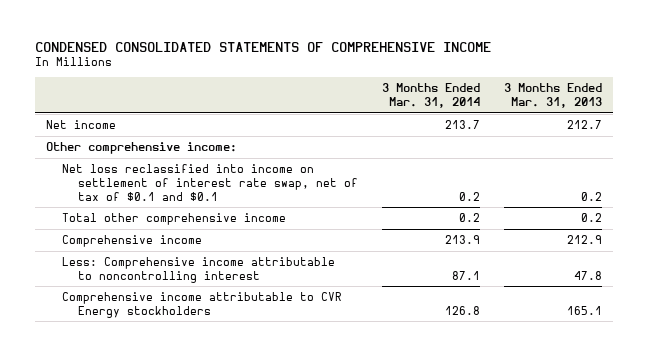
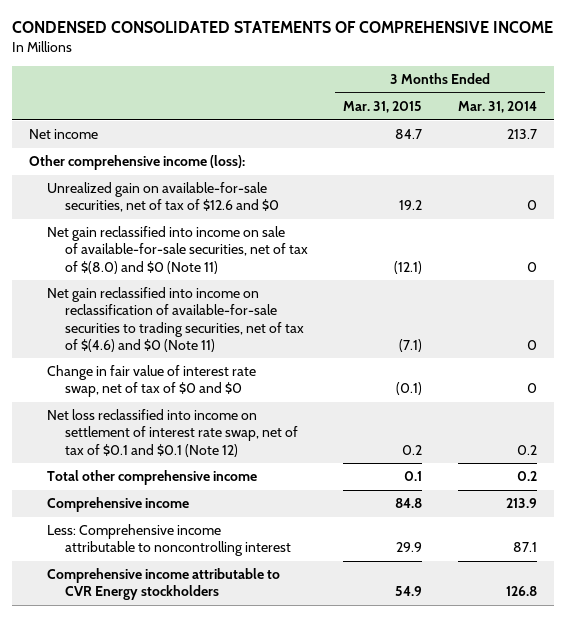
[503,83,602,108] 3 Months Ended Mar. 31, 2013 -> none
none -> [343,101,423,114] Mar. 31, 2015
[46,141,238,154] Other comprehensive income: -> [29,155,246,171] Other comprehensive income (loss):
none -> [47,182,280,213] Unrealized gain on available-for-sale securities, net of tax of $12.6 and $0
none -> [47,226,309,274] Net gain reclassified into income on sale of available-for-sale securities, net of tax of $(8.0) and $0 (Note 11)
none -> [47,287,305,352] Net gain reclassified into income on reclassification of available-for-sale securities to trading securities, net of tax of $(4.6) and $0 (Note 11)
none -> [47,365,257,398] Change in fair value of interest rate swap, net of tax of $0 and $0
[62,163,359,201] Net loss reclassified into income on settlement of interest rate swap, net of tax of $0.1 and $0.1 -> [47,409,299,457] Net loss reclassified into income on settlement of interest rate swap, net of tax of $0.1 and $0.1 (Note 12)

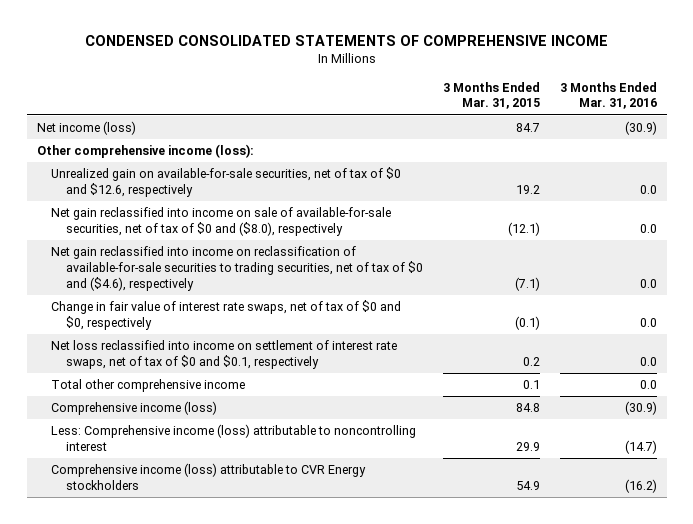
[457,101,537,114] Mar. 31, 2014 -> none
none -> [559,81,657,110] 3 Months Ended Mar. 31, 2016
[29,129,99,140] Net income -> [36,121,136,136] Net income (loss)
[47,182,280,213] Unrealized gain on available-for-sale securities, net of tax of $12.6 and $0 -> [51,167,402,197] Unrealized gain on available-for-sale securities, net of tax of $0 and $12.6, respectively
[47,226,309,274] Net gain reclassified into income on sale of available-for-sale securities, net of tax of $(8.0) and $0 (Note 11) -> [51,207,392,236] Net gain reclassified into income on sale of available-for-sale securities, net of tax of $0 and ($8.0), respectively
[47,287,305,352] Net gain reclassified into income on reclassification of available-for-sale securities to trading securities, net of tax of $(4.6) and $0 (Note 11) -> [51,246,424,291] Net gain reclassified into income on reclassification of available-for-sale securities to trading securities, net of tax of $0 and ($4.6), respectively
[47,365,257,398] Change in fair value of interest rate swap, net of tax of $0 and $0 -> [51,300,402,330] Change in fair value of interest rate swaps, net of tax of $0 and $0, respectively
[47,409,299,457] Net loss reclassified into income on settlement of interest rate swap, net of tax of $0.1 and $0.1 (Note 12) -> [51,340,398,369] Net loss reclassified into income on settlement of interest rate swaps, net of tax of $0 and $0.1, respectively
[47,497,190,513] Comprehensive income -> [51,401,218,416] Comprehensive income (loss)
[47,524,292,557] Less: Comprehensive income attributable to noncontrolling interest -> [51,424,417,451] Less: Comprehensive income (loss) attributable to noncontrolling interest
[47,568,281,601] Comprehensive income attributable to CVR Energy stockholders -> [51,463,367,490] Comprehensive income (loss) attributable to CVR Energy stockholders

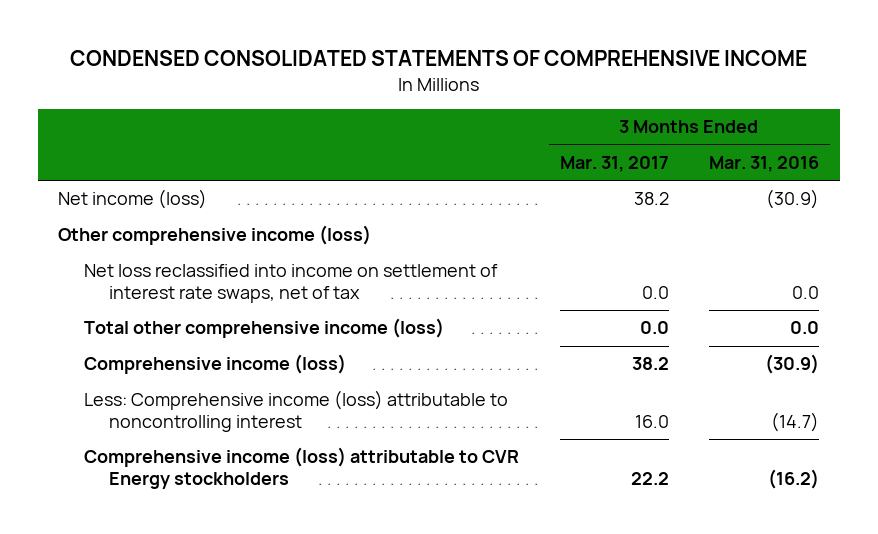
[443,81,541,110] 3 Months Ended Mar. 31, 2015 -> none
none -> [559,155,669,172] Mar. 31, 2017
[51,167,402,197] Unrealized gain on available-for-sale securities, net of tax of $0 and $12.6, respectively -> none
[51,207,392,236] Net gain reclassified into income on sale of available-for-sale securities, net of tax of $0 and ($8.0), respectively -> none
[51,246,424,291] Net gain reclassified into income on reclassification of available-for-sale securities to trading securities, net of tax of $0 and ($4.6), respectively -> none
[51,300,402,330] Change in fair value of interest rate swaps, net of tax of $0 and $0, respectively -> none
[36,144,254,159] Other comprehensive income (loss): -> [58,225,372,246] Other comprehensive income (loss)
[51,340,398,369] Net loss reclassified into income on settlement of interest rate swaps, net of tax of $0 and $0.1, respectively -> [83,264,498,304] Net loss reclassified into income on settlement of interest rate swaps, net of tax
[51,379,246,393] Total other comprehensive income -> [83,318,444,339] Total other comprehensive income (loss)

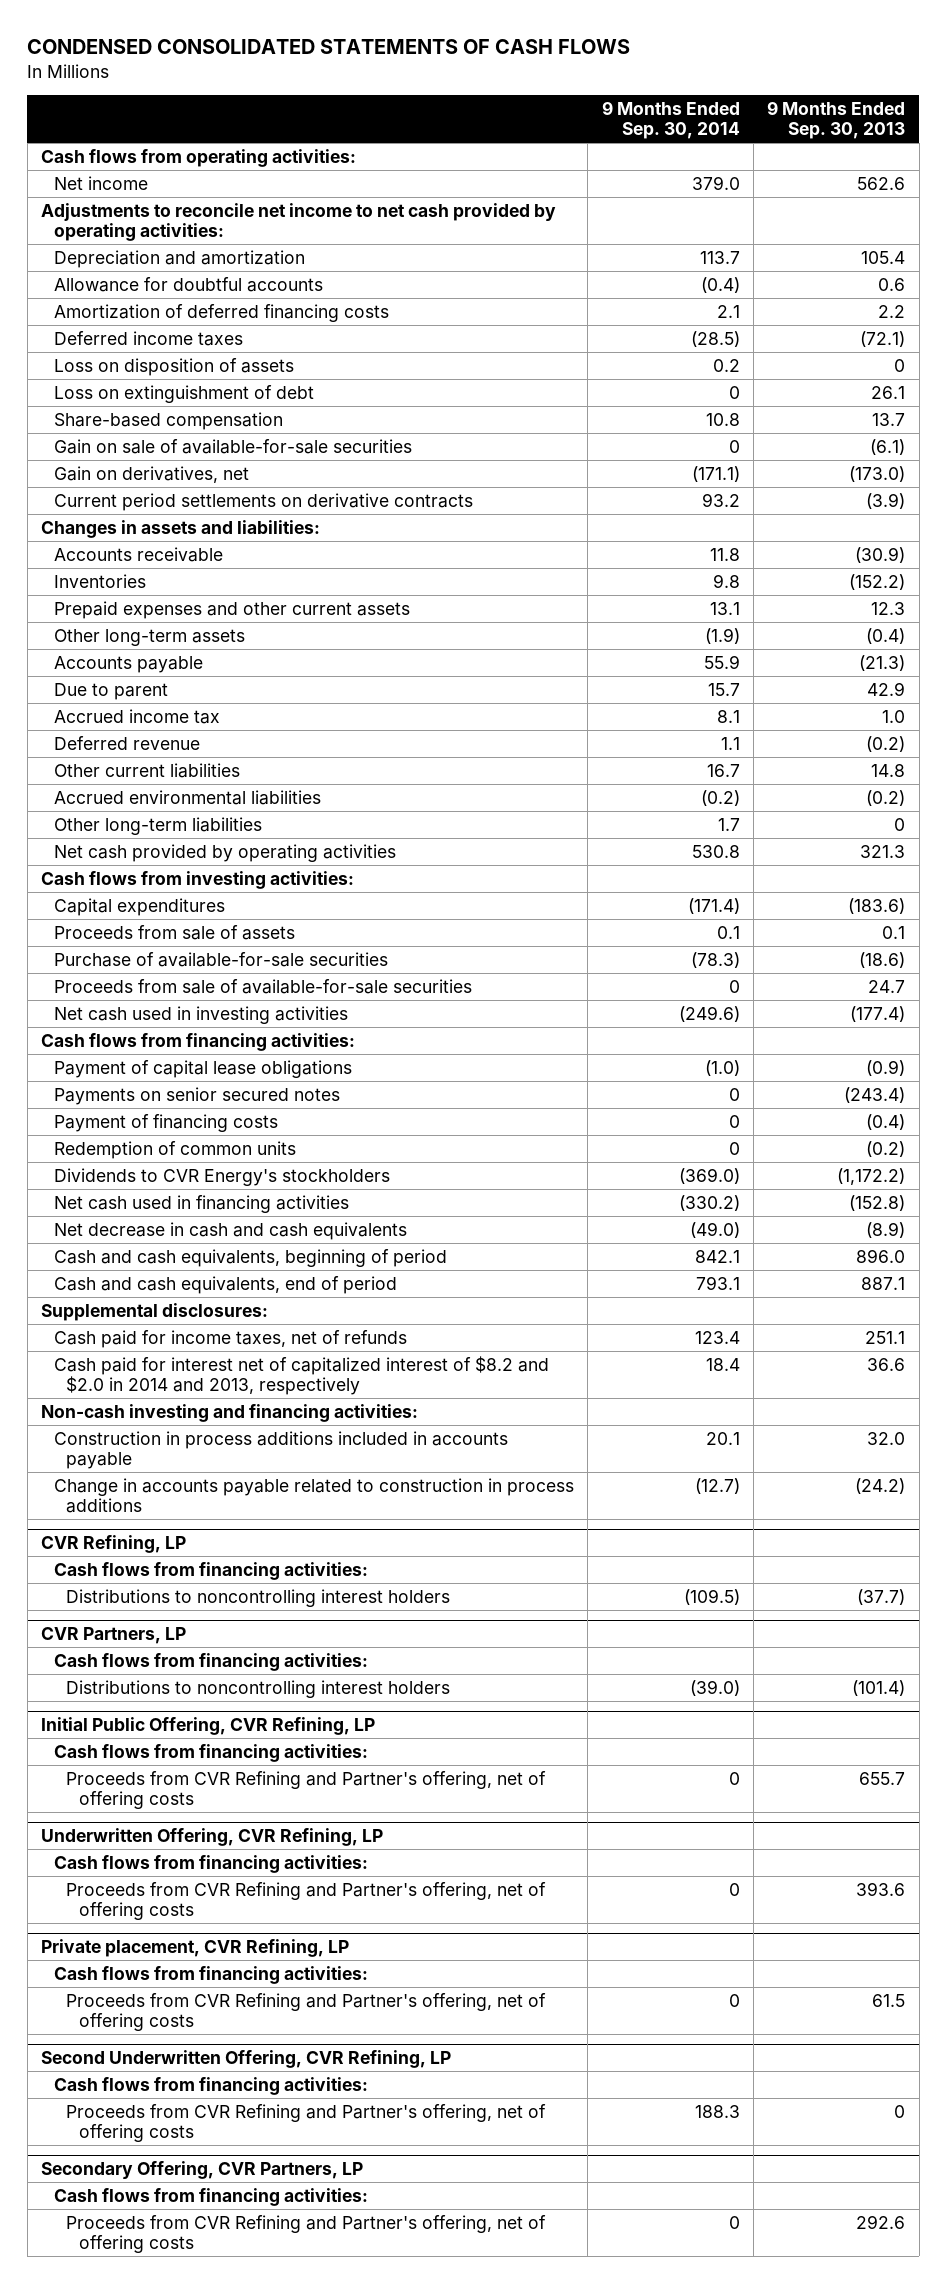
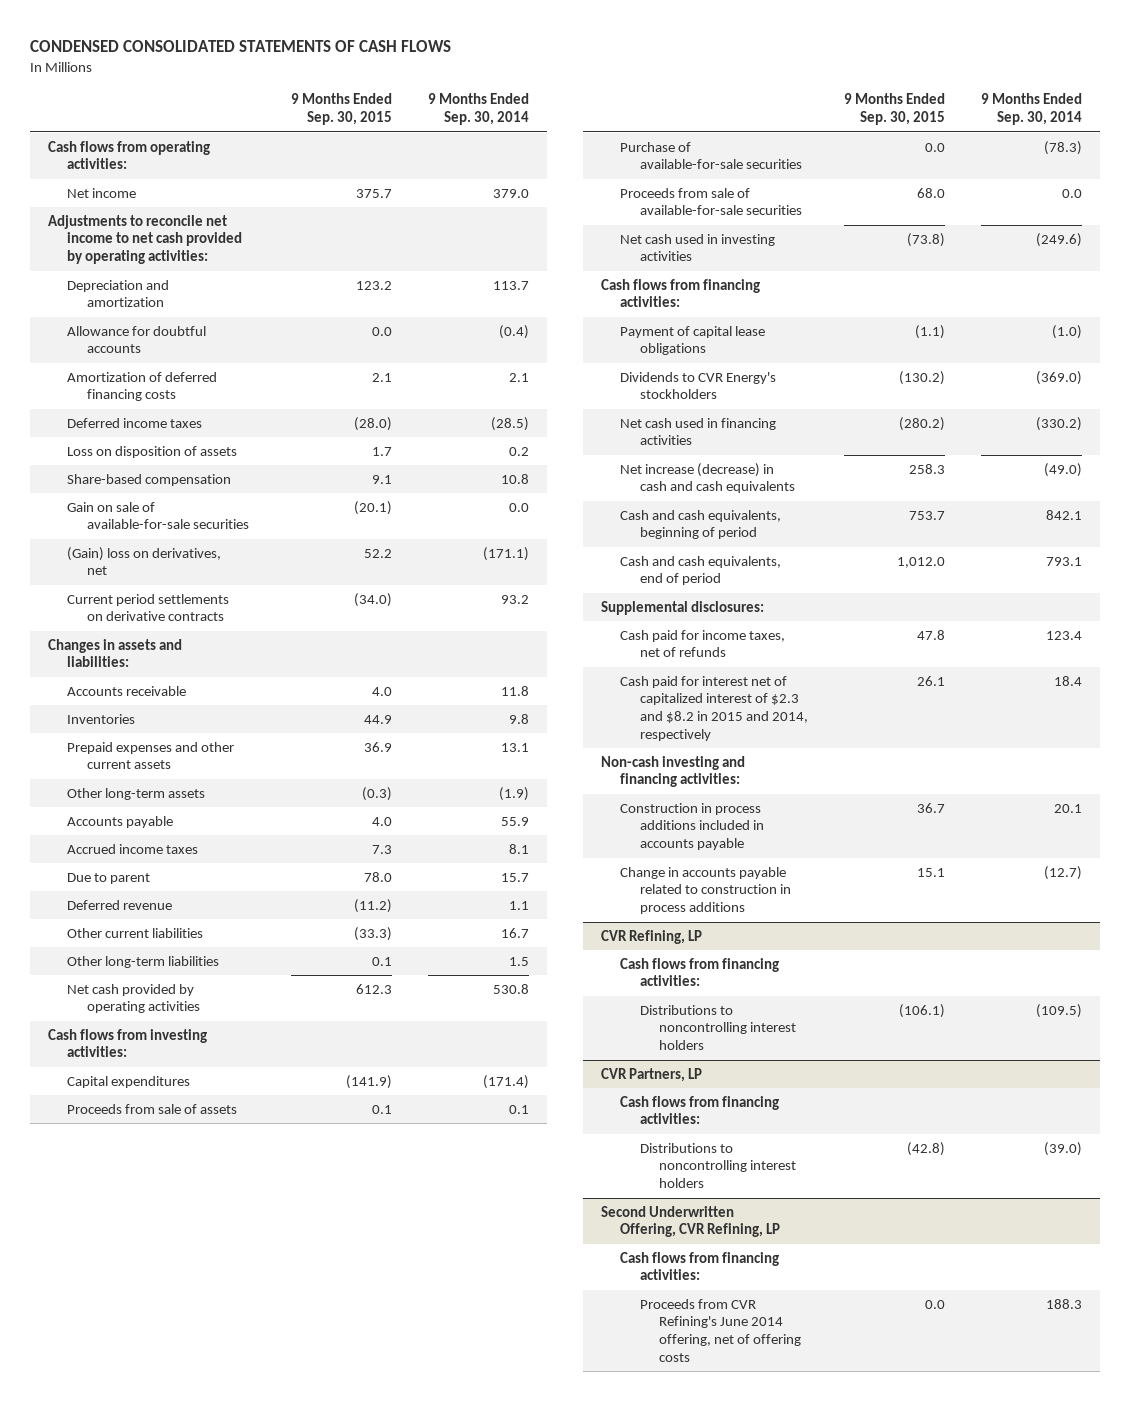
[767,101,906,140] 9 Months Ended Sep. 30, 2013 -> none
none -> [290,93,392,126] 9 Months Ended Sep. 30, 2015
[53,384,314,403] Loss on extinguishment of debt -> none
[728,439,740,453] 0 -> [508,502,529,512] 0.0
[53,465,249,483] Gain on derivatives, net -> [67,546,222,576] (Gain) loss on derivatives, net
none -> [67,843,199,854] Accrued income taxes
[53,708,220,724] Accrued income tax -> none
[53,789,321,805] Accrued environmental liabilities -> none
[717,817,740,831] 1.7 -> [508,956,529,966] 1.5
[728,979,740,993] 0 -> [1062,188,1083,198] 0.0
[53,1086,340,1105] Payments on senior secured notes -> none
[53,1113,278,1132] Payment of financing costs -> none
[53,1140,296,1159] Redemption of common units -> none
[53,1221,407,1240] Net decrease in cash and cash equivalents -> [620,462,795,494] Net increase (decrease) in cash and cash equivalents
[53,1355,549,1395] Cash paid for interest net of capitalized interest of $8.2 and $2.0 in 2014 and 2013, respectively -> [620,675,808,742] Cash paid for interest net of capitalized interest of $2.3 and $8.2 in 2015 and 2014, respectively
[41,1716,376,1735] Initial Public Offering, CVR Refining, LP -> none
[53,1743,368,1762] Cash flows from financing activities: -> none
[66,1770,547,1809] Proceeds from CVR Refining and Partner's offering, net of offering costs -> none
[41,1827,384,1846] Underwritten Offering, CVR Refining, LP -> none
[53,1854,368,1873] Cash flows from financing activities: -> none
[66,1881,547,1920] Proceeds from CVR Refining and Partner's offering, net of offering costs -> none
[41,1938,350,1957] Private placement, CVR Refining, LP -> none
[53,1965,368,1984] Cash flows from financing activities: -> none
[66,1992,547,2031] Proceeds from CVR Refining and Partner's offering, net of offering costs -> none
[41,2160,364,2179] Secondary Offering, CVR Partners, LP -> none
[53,2187,368,2206] Cash flows from financing activities: -> none
[66,2214,547,2253] Proceeds from CVR Refining and Partner's offering, net of offering costs -> none
[66,2103,547,2142] Proceeds from CVR Refining and Partner's offering, net of offering costs -> [639,1298,801,1363] Proceeds from CVR Refining's June 2014 offering, net of offering costs

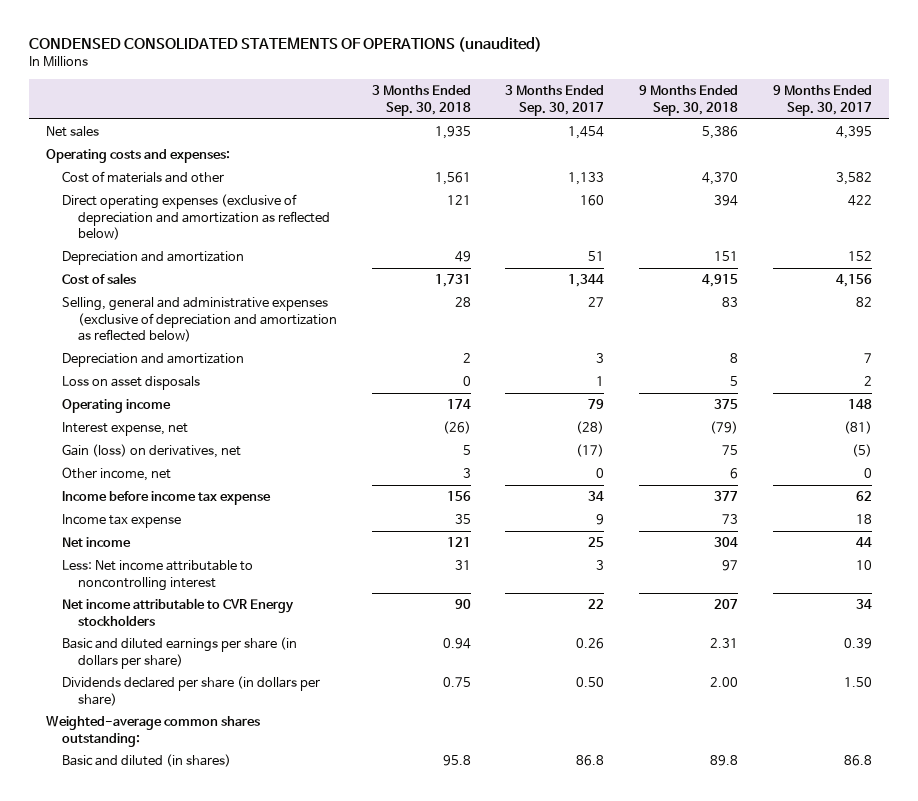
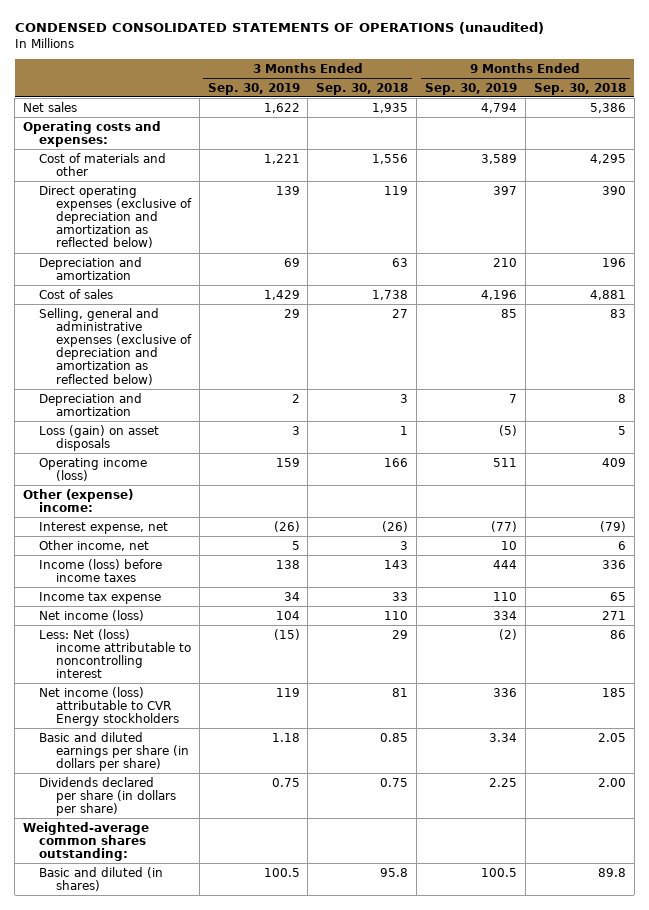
[505,85,605,117] 3 Months Ended Sep. 30, 2017 -> none
[772,85,872,117] 9 Months Ended Sep. 30, 2017 -> none
none -> [207,82,300,95] Sep. 30, 2019
none -> [425,82,518,95] Sep. 30, 2019
[434,171,471,185] 1,561 -> [372,153,409,164] 1,556
[701,171,738,185] 4,370 -> [589,153,626,164] 4,295
[446,194,471,205] 121 -> [384,185,409,195] 119
[713,194,738,206] 394 -> [601,185,626,195] 390
[454,250,471,262] 49 -> [392,257,409,267] 63
[713,250,738,261] 151 -> [601,257,626,267] 196
[434,273,471,287] 1,731 -> [372,289,409,300] 1,738
[701,273,738,287] 4,915 -> [589,289,626,300] 4,881
[454,296,471,307] 28 -> [392,308,409,318] 27
[462,352,471,363] 2 -> [400,393,409,403] 3
[61,375,200,390] Loss on asset disposals -> [39,424,160,451] Loss (gain) on asset disposals
[462,375,471,386] 0 -> [400,425,409,435] 1
[61,398,171,413] Operating income -> [39,457,148,481] Operating income (loss)
[446,398,471,409] 174 -> [384,457,409,467] 166
[713,398,738,409] 375 -> [601,457,626,467] 409
none -> [23,488,134,512] Other (expense) income:
[61,443,241,458] Gain (loss) on derivatives, net -> none
[61,490,271,505] Income before income tax expense -> [39,558,163,582] Income (loss) before income taxes
[446,490,471,501] 156 -> [384,559,409,569] 143
[713,490,738,501] 377 -> [601,559,626,569] 336
[454,513,471,524] 35 -> [392,591,409,601] 33
[721,513,738,524] 73 -> [609,591,626,601] 65
[61,536,131,547] Net income -> [39,609,145,621] Net income (loss)
[446,536,471,547] 121 -> [384,610,409,620] 110
[713,536,738,547] 304 -> [601,610,626,620] 271
[61,559,253,591] Less: Net income attributable to noncontrolling interest -> [39,628,191,679] Less: Net (loss) income attributable to noncontrolling interest
[454,559,471,570] 31 -> [392,629,409,639] 29
[721,559,738,571] 97 -> [609,629,626,639] 86
[61,597,294,626] Net income attributable to CVR Energy stockholders -> [39,686,179,726] Net income (loss) attributable to CVR Energy stockholders
[454,598,471,609] 90 -> [392,687,409,697] 81
[713,598,738,609] 207 -> [601,687,626,697] 185
[442,637,471,649] 0.94 -> [380,732,409,742] 0.85
[709,637,738,648] 2.31 -> [597,732,626,742] 2.05

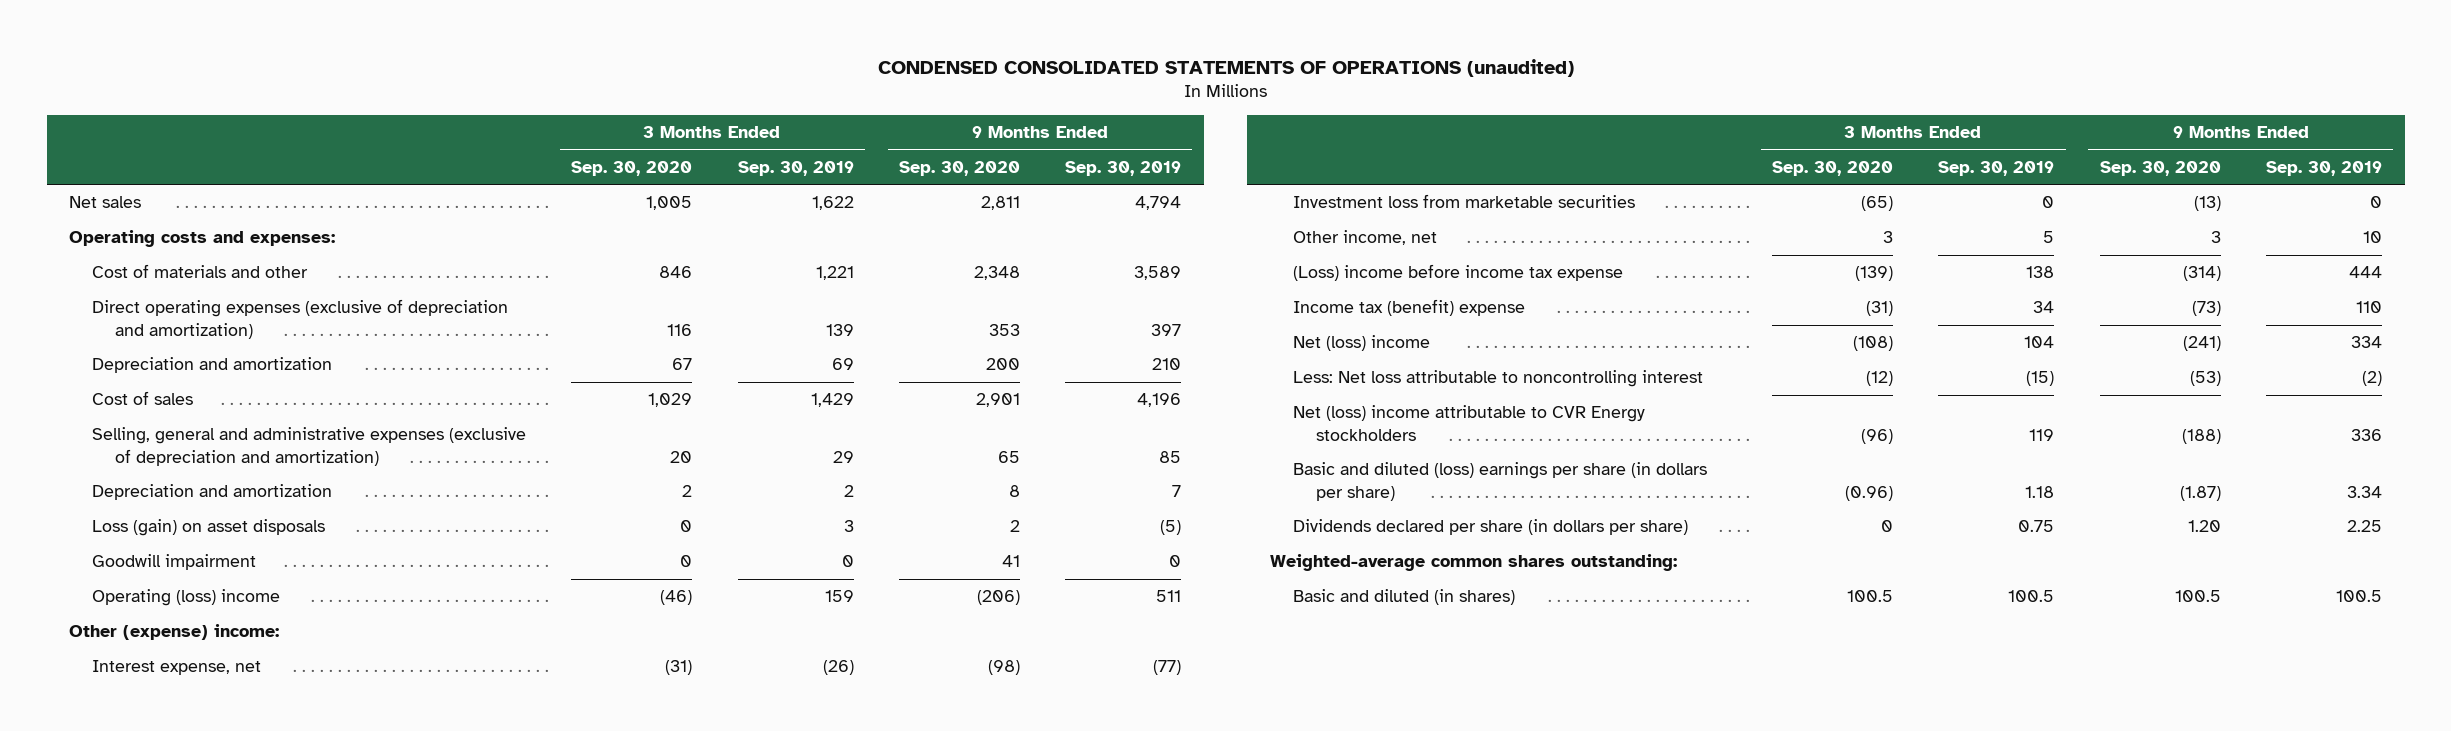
[316,82,409,95] Sep. 30, 2018 -> none
[533,82,626,95] Sep. 30, 2018 -> none
none -> [571,160,693,176] Sep. 30, 2020
none -> [898,160,1020,176] Sep. 30, 2020
[39,185,192,249] Direct operating expenses (exclusive of depreciation and amortization as reflected below) -> [92,299,509,339] Direct operating expenses (exclusive of depreciation and amortization)
[39,307,192,385] Selling, general and administrative expenses (exclusive of depreciation and amortization as reflected below) -> [92,427,527,466] Selling, general and administrative expenses (exclusive of depreciation and amortization)
none -> [92,554,257,571] Goodwill impairment
[39,457,148,481] Operating income (loss) -> [92,589,281,607] Operating (loss) income
none -> [1292,194,1635,209] Investment loss from marketable securities
[39,558,163,582] Income (loss) before income taxes -> [1292,264,1623,282] (Loss) income before income tax expense
[39,591,162,604] Income tax expense -> [1292,299,1525,317] Income tax (benefit) expense
[39,609,145,621] Net income (loss) -> [1292,335,1430,352] Net (loss) income
[39,628,191,679] Less: Net (loss) income attributable to noncontrolling interest -> [1292,370,1703,388] Less: Net loss attributable to noncontrolling interest
[39,686,179,726] Net income (loss) attributable to CVR Energy stockholders -> [1292,405,1645,441] Net (loss) income attributable to CVR Energy stockholders
[39,731,189,771] Basic and diluted earnings per share (in dollars per share) -> [1292,462,1707,501] Basic and diluted (loss) earnings per share (in dollars per share)

